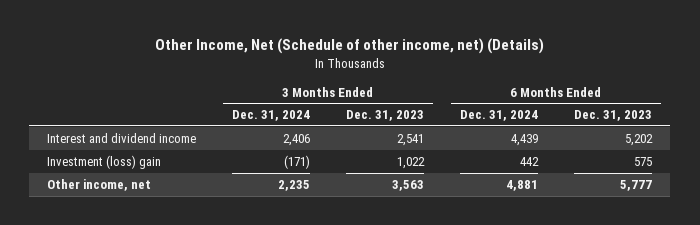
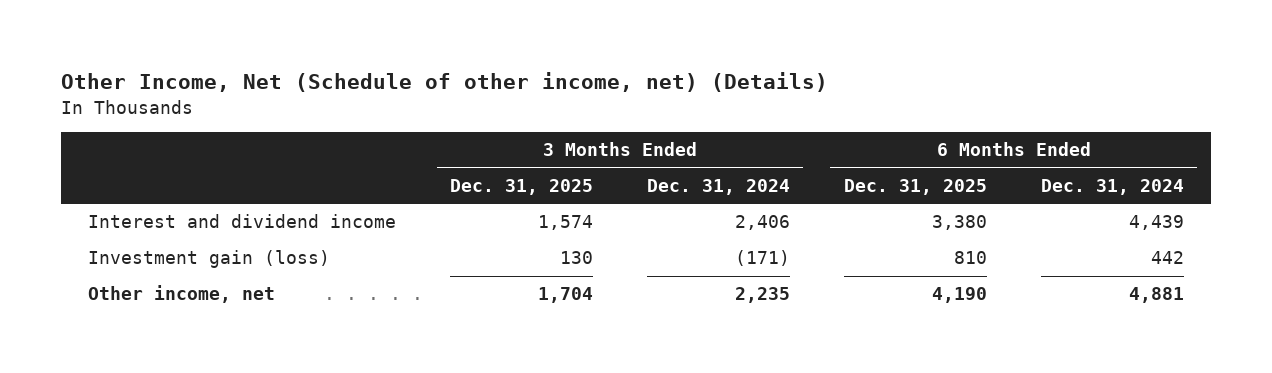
[346,110,425,122] Dec. 31, 2023 -> none
[574,110,653,122] Dec. 31, 2023 -> none
none -> [449,178,593,195] Dec. 31, 2025
none -> [843,178,987,195] Dec. 31, 2025
[47,154,162,169] Investment (loss) gain -> [88,250,331,269] Investment gain (loss)

